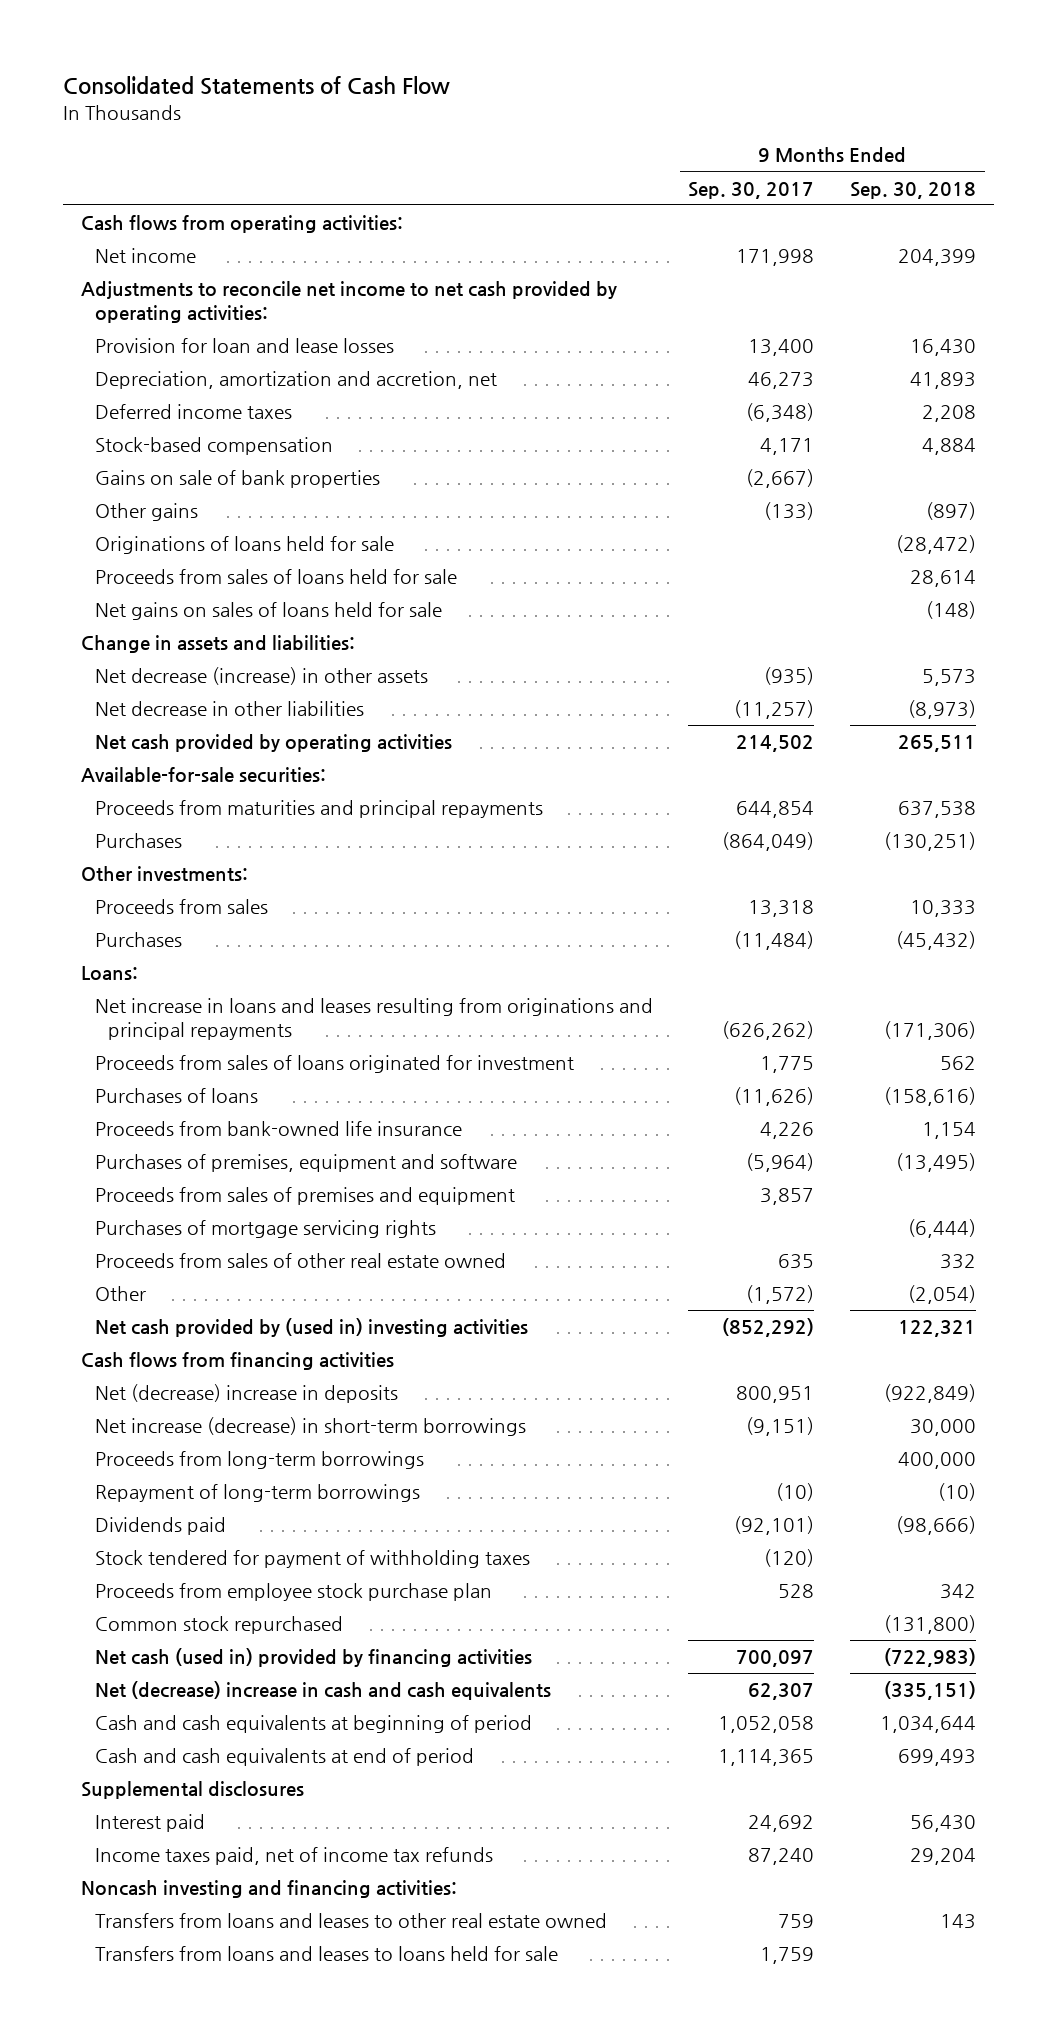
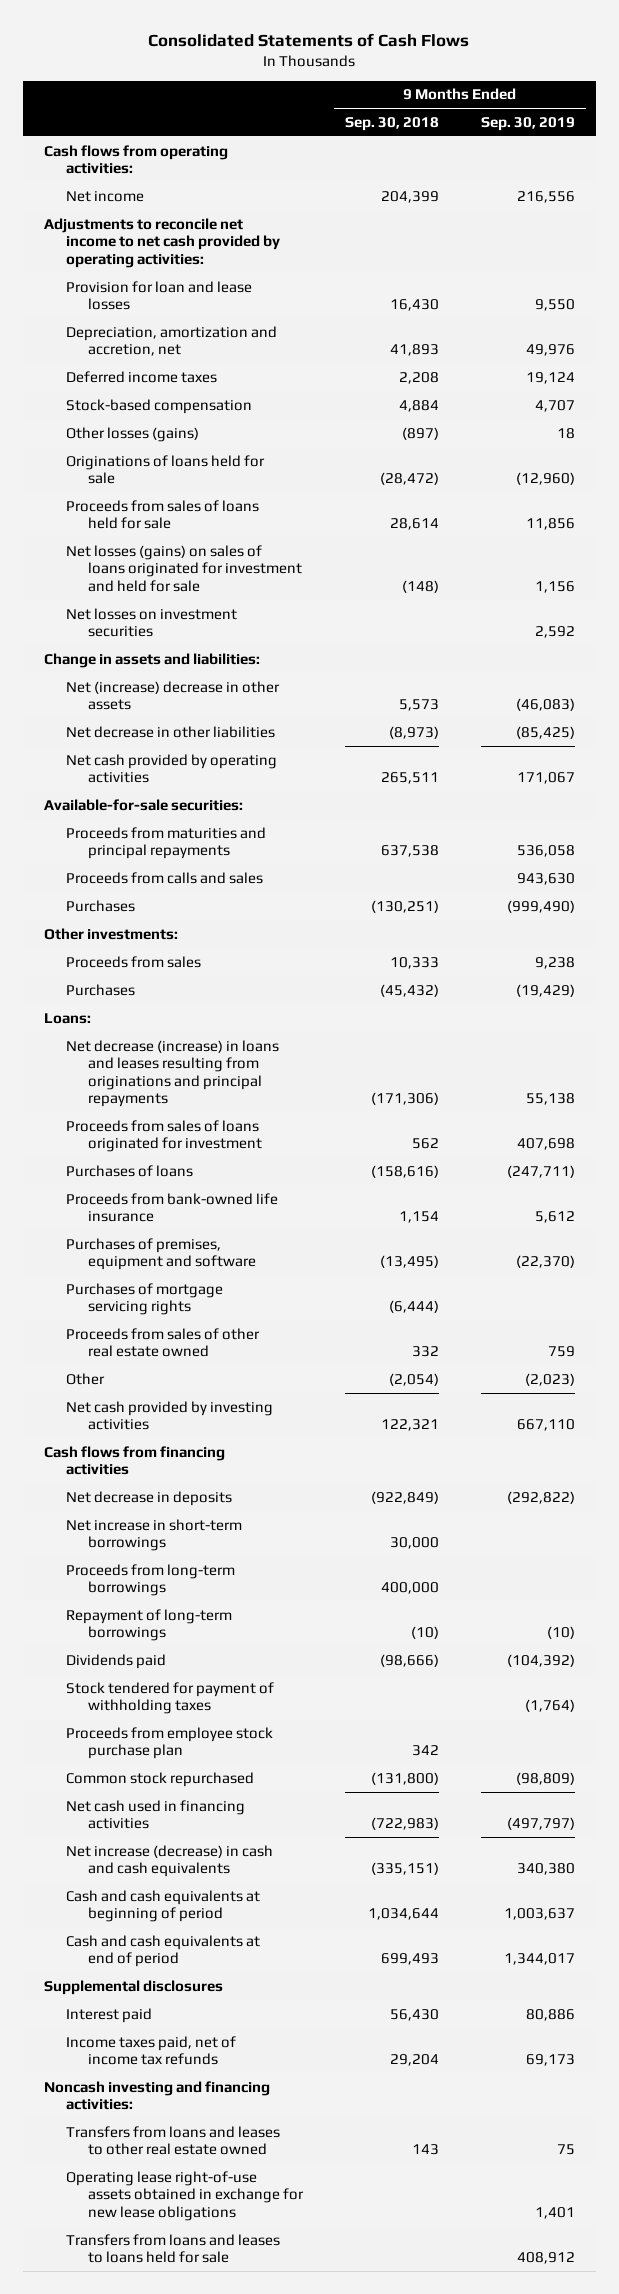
[63,76,451,96] Consolidated Statements of Cash Flow -> [148,32,470,47] Consolidated Statements of Cash Flows
[688,181,815,199] Sep. 30, 2017 -> none
none -> [481,116,576,131] Sep. 30, 2019
[94,470,380,489] Gains on sale of bank properties -> none
[94,503,198,522] Other gains -> [65,426,199,442] Other losses (gains)
[94,602,442,621] Net gains on sales of loans held for sale -> [65,544,302,592] Net losses (gains) on sales of loans originated for investment and held for sale
none -> [65,607,237,638] Net losses on investment securities
[94,667,428,686] Net decrease (increase) in other assets -> [65,680,280,711] Net (increase) decrease in other assets
none -> [65,871,263,884] Proceeds from calls and sales
[94,998,653,1040] Net increase in loans and leases resulting from originations and principal repayments -> [65,1039,279,1108] Net decrease (increase) in loans and leases resulting from originations and principal repayments
[94,1187,515,1206] Proceeds from sales of premises and equipment -> none
[94,1318,528,1338] Net cash provided by (used in) investing activities -> [65,1400,273,1431] Net cash provided by investing activities
[94,1384,398,1404] Net (decrease) increase in deposits -> [65,1490,232,1506] Net decrease in deposits
[94,1417,526,1437] Net increase (decrease) in short-term borrowings -> [65,1518,242,1552] Net increase in short-term borrowings
[94,1648,532,1668] Net cash (used in) provided by financing activities -> [65,1799,245,1830] Net cash used in financing activities
[94,1681,551,1701] Net (decrease) increase in cash and cash equivalents -> [65,1844,273,1878] Net increase (decrease) in cash and cash equivalents
none -> [65,2170,304,2221] Operating lease right-of-use assets obtained in exchange for new lease obligations

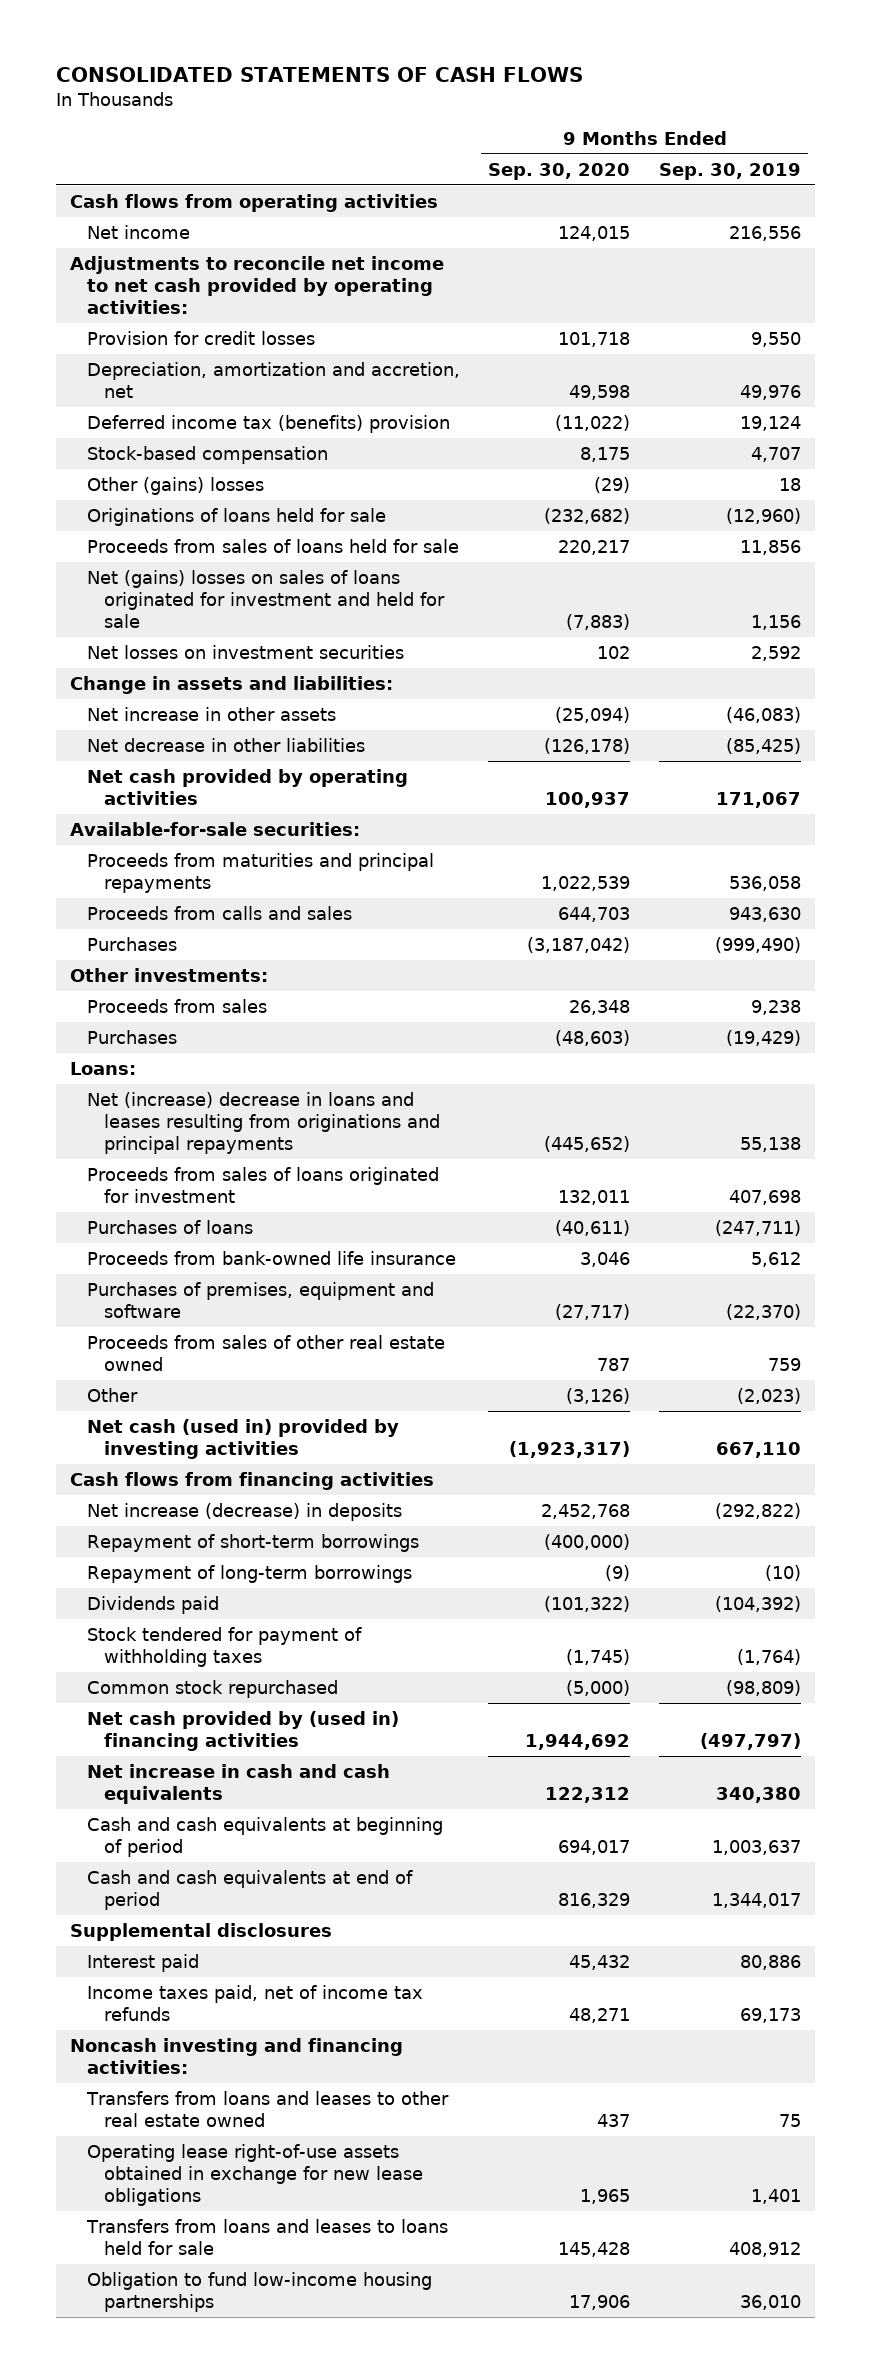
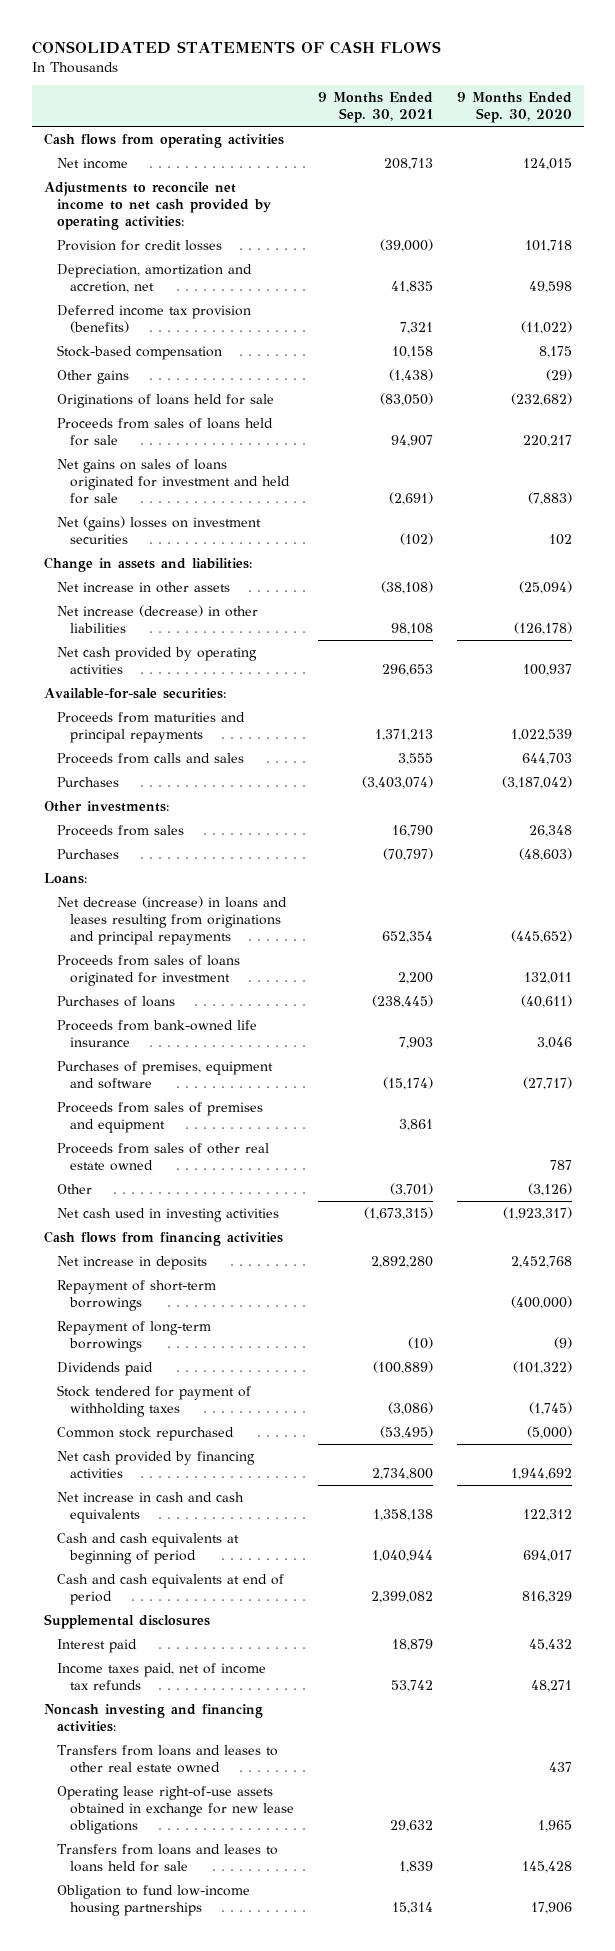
[659,162,802,180] Sep. 30, 2019 -> none
none -> [317,92,433,124] 9 Months Ended Sep. 30, 2021
[86,414,450,433] Deferred income tax (benefits) provision -> [56,304,251,333] Deferred income tax provision (benefits)
[86,476,264,495] Other (gains) losses -> [56,369,129,384] Other gains
[86,569,445,628] Net (gains) losses on sales of loans originated for investment and held for sale -> [56,458,290,504] Net gains on sales of loans originated for investment and held for sale
[86,644,404,659] Net losses on investment securities -> [56,515,261,544] Net (gains) losses on investment securities
[86,737,365,752] Net decrease in other liabilities -> [56,604,258,633] Net increase (decrease) in other liabilities
[86,1091,440,1154] Net (increase) decrease in loans and leases resulting from originations and principal repayments -> [56,895,287,945] Net decrease (increase) in loans and leases resulting from originations and principal repayments
none -> [56,1101,263,1133] Proceeds from sales of premises and equipment
[86,1418,399,1459] Net cash (used in) provided by investing activities -> [56,1207,279,1222] Net cash used in investing activities
[86,1502,402,1521] Net increase (decrease) in deposits -> [56,1255,207,1270] Net increase in deposits
[86,1710,399,1751] Net cash provided by (used in) financing activities -> [56,1450,255,1478] Net cash provided by financing activities

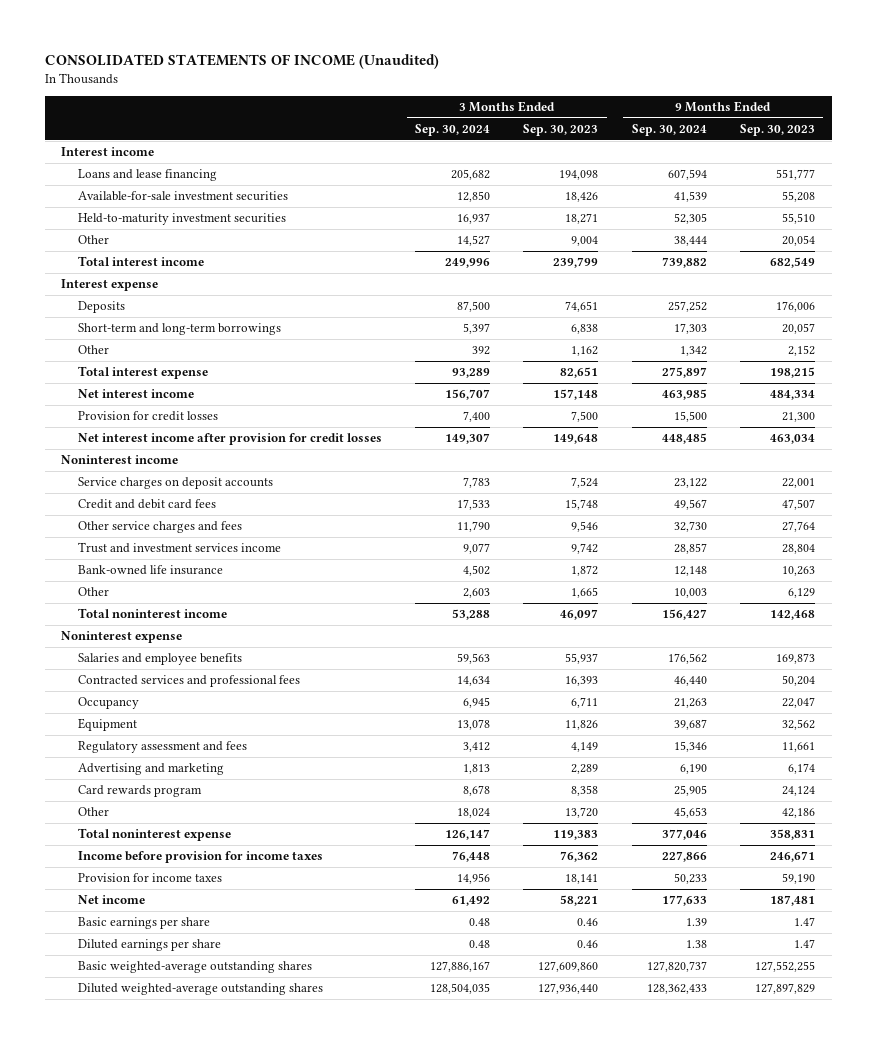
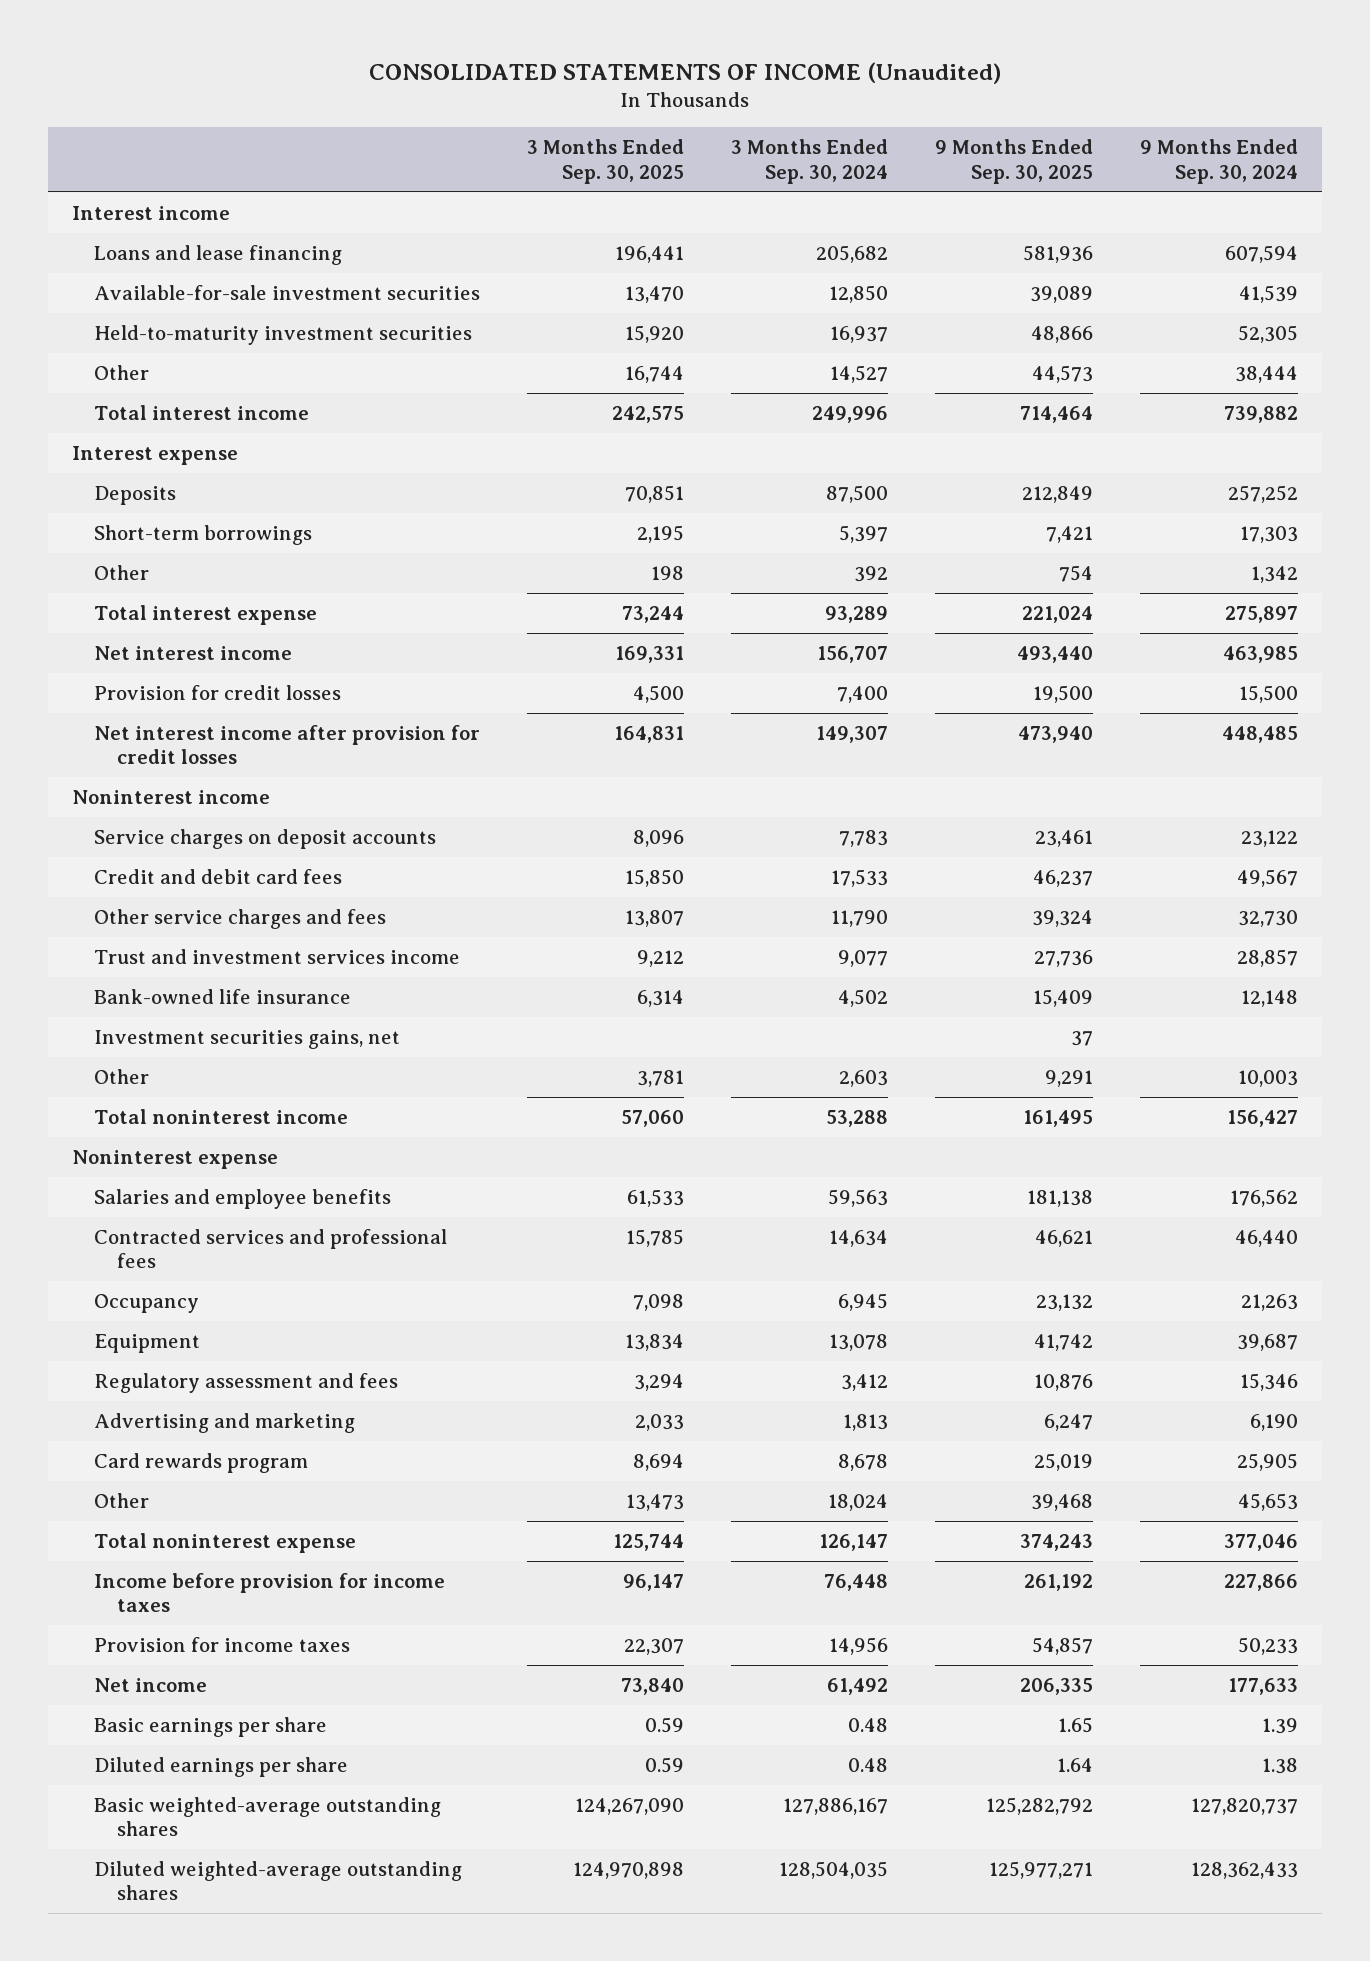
[523,124,599,137] Sep. 30, 2023 -> none
[740,124,816,137] Sep. 30, 2023 -> none
none -> [527,139,685,184] 3 Months Ended Sep. 30, 2025
none -> [935,139,1094,184] 9 Months Ended Sep. 30, 2025
[77,323,281,336] Short-term and long-term borrowings -> [94,524,313,545] Short-term borrowings
none -> [94,1029,401,1049] Investment securities gains, net

